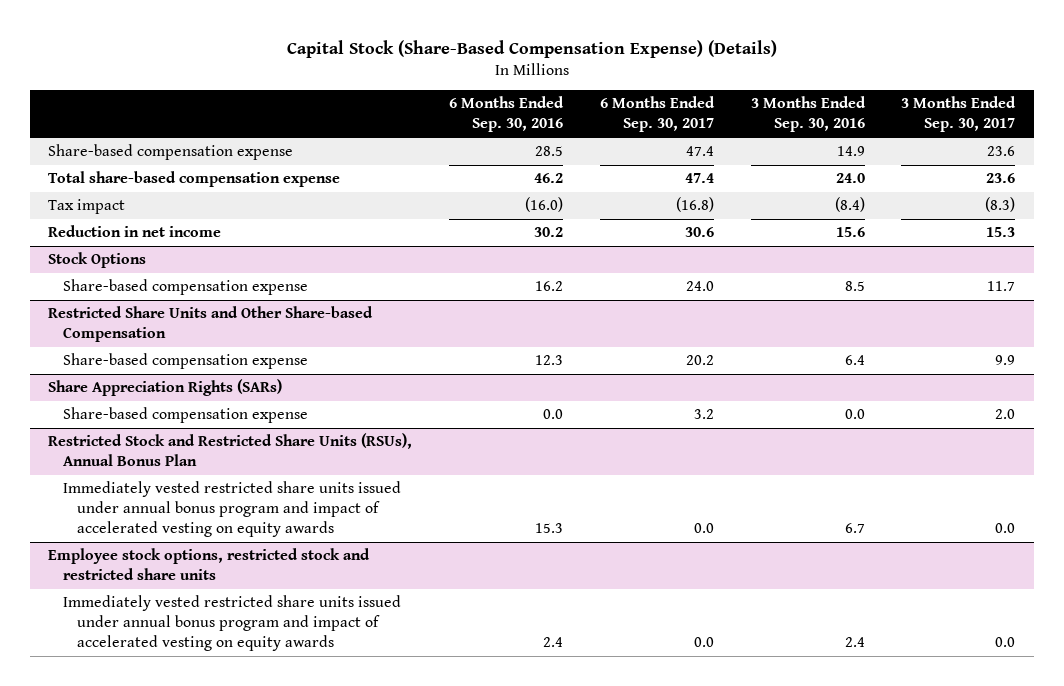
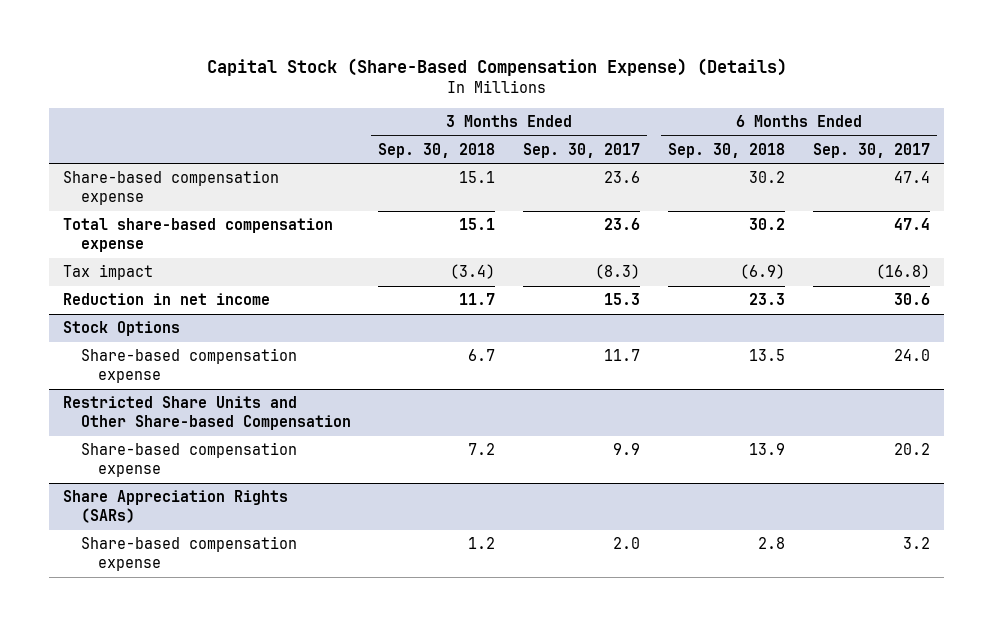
[448,96,564,133] 6 Months Ended Sep. 30, 2016 -> none
[750,96,866,133] 3 Months Ended Sep. 30, 2016 -> none
none -> [378,142,496,158] Sep. 30, 2018
none -> [668,142,786,158] Sep. 30, 2018
[48,433,413,467] Restricted Stock and Restricted Share Units (RSUs), Annual Bonus Plan -> none
[62,481,401,538] Immediately vested restricted share units issued under annual bonus program and impact of accelerated vesting on equity awards -> none
[48,548,371,581] Employee stock options, restricted stock and restricted share units -> none
[62,595,401,652] Immediately vested restricted share units issued under annual bonus program and impact of accelerated vesting on equity awards -> none

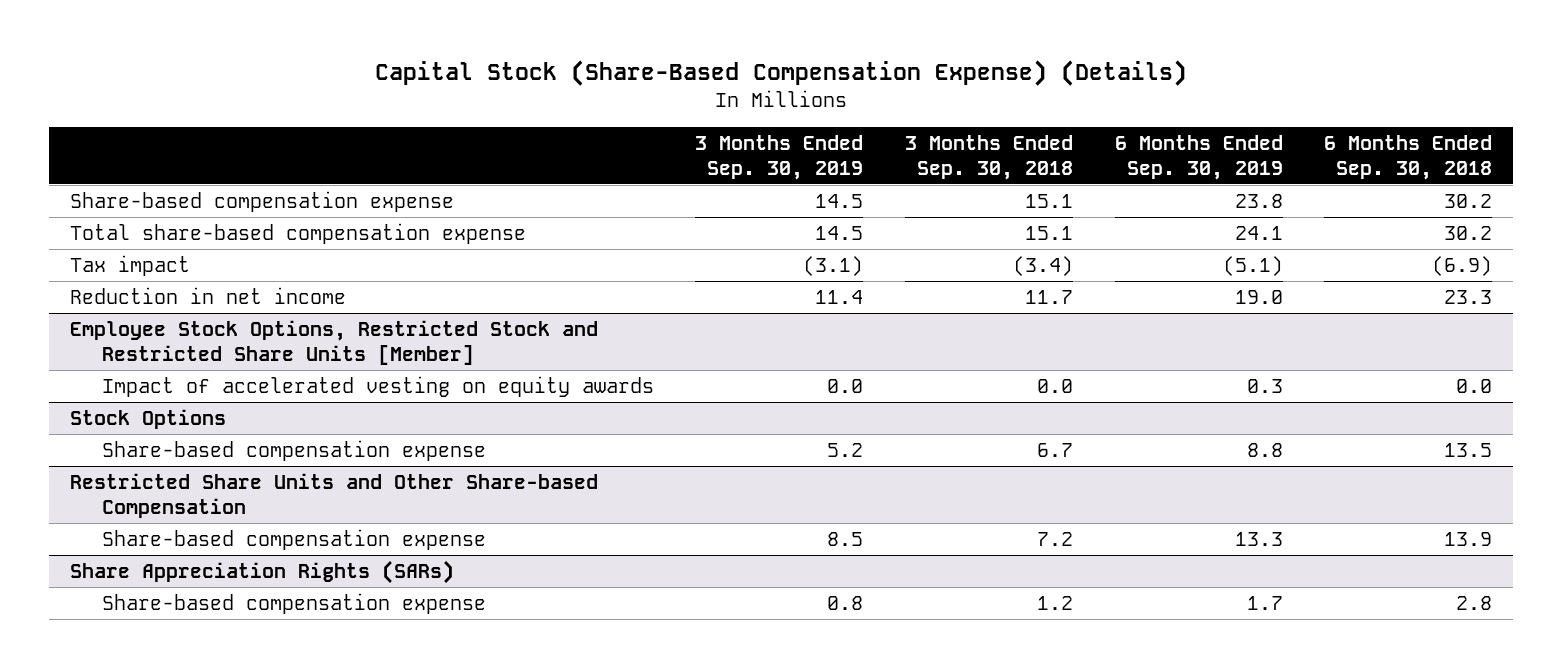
[523,142,641,158] Sep. 30, 2017 -> none
[813,142,931,158] Sep. 30, 2017 -> none
none -> [695,134,864,180] 3 Months Ended Sep. 30, 2019
none -> [1114,134,1283,180] 6 Months Ended Sep. 30, 2019
none -> [69,320,598,366] Employee Stock Options, Restricted Stock and Restricted Share Units [Member]
none -> [101,376,654,398] Impact of accelerated vesting on equity awards

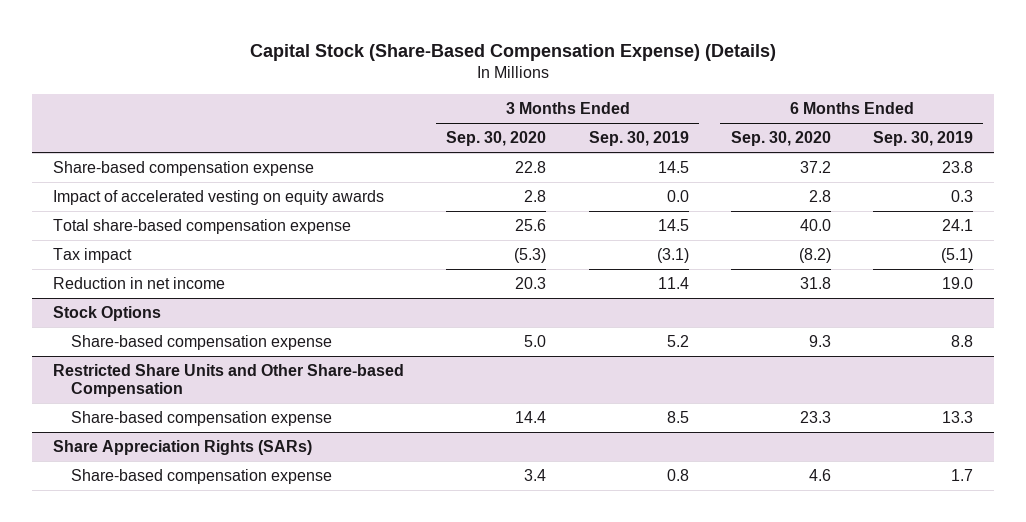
[904,134,1073,180] 3 Months Ended Sep. 30, 2018 -> none
[1324,134,1493,180] 6 Months Ended Sep. 30, 2018 -> none
none -> [446,131,547,147] Sep. 30, 2020
none -> [730,131,831,147] Sep. 30, 2020
none -> [53,189,385,205] Impact of accelerated vesting on equity awards
[69,320,598,366] Employee Stock Options, Restricted Stock and Restricted Share Units [Member] -> none
[101,376,654,398] Impact of accelerated vesting on equity awards -> none

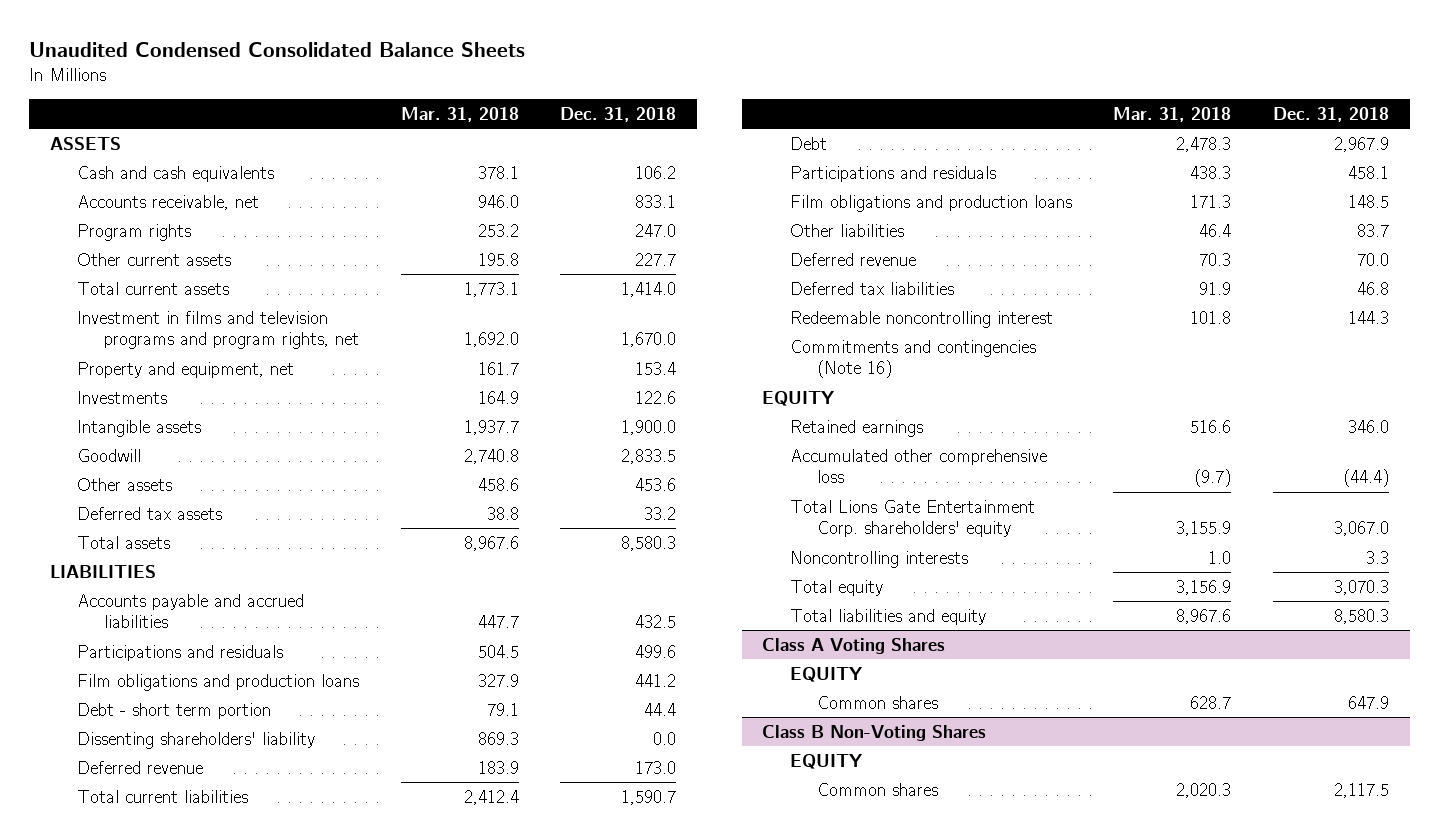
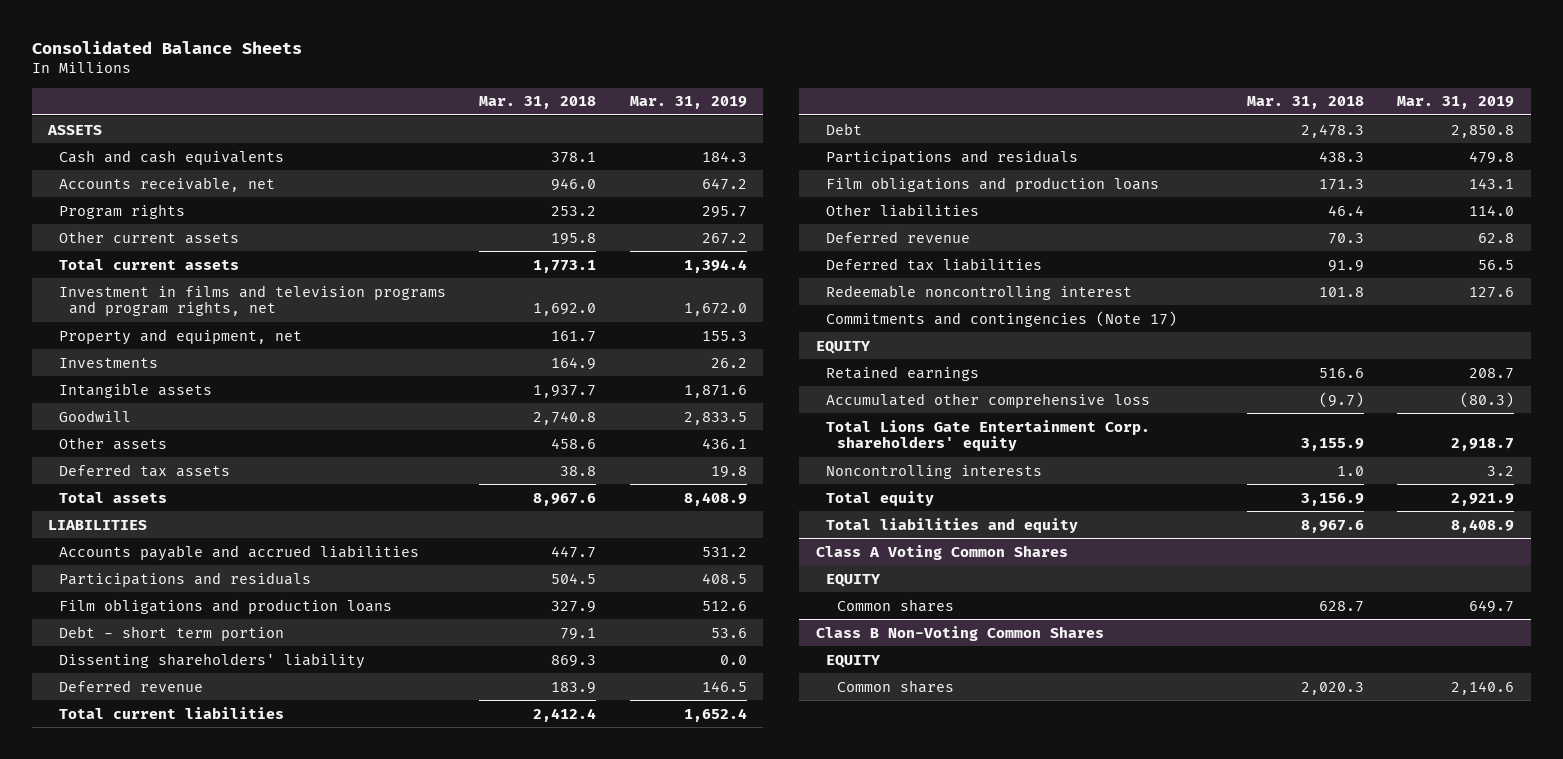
[28,41,525,57] Unaudited Condensed Consolidated Balance Sheets -> [31,40,302,54] Consolidated Balance Sheets
[560,106,677,122] Dec. 31, 2018 -> none
none -> [629,96,747,110] Mar. 31, 2019
[789,339,1036,379] Commitments and contingencies (Note 16) -> [826,310,1178,327] Commitments and contingencies (Note 17)
[762,637,946,654] Class A Voting Shares -> [815,544,1068,560] Class A Voting Common Shares
[762,724,987,741] Class B Non-Voting Shares -> [815,625,1104,641] Class B Non-Voting Common Shares

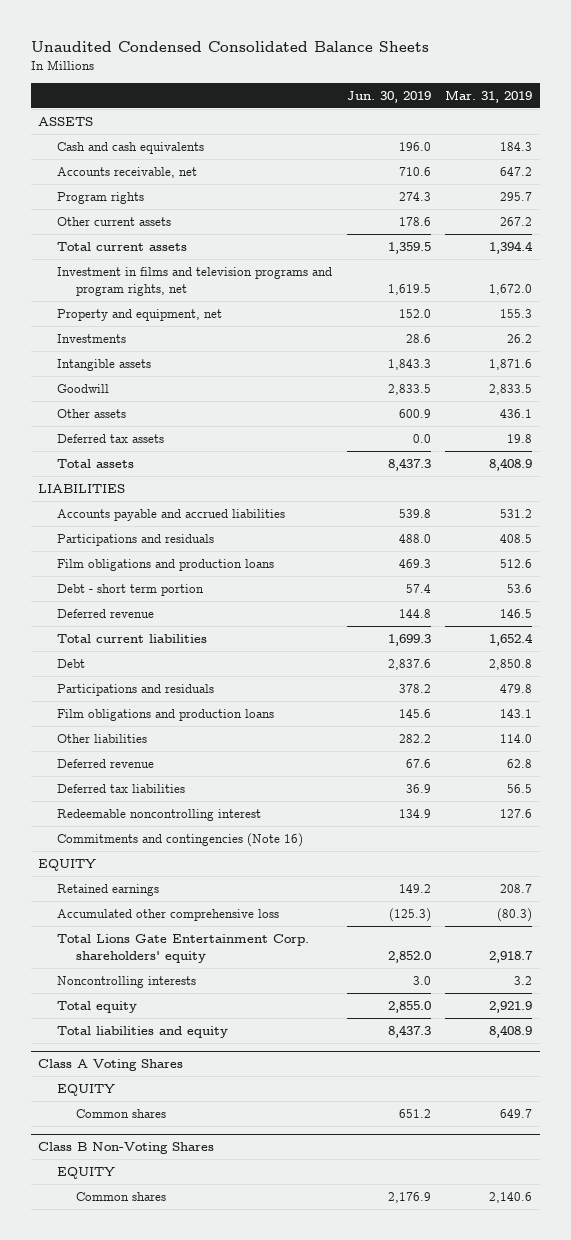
[31,40,302,54] Consolidated Balance Sheets -> [31,40,430,52] Unaudited Condensed Consolidated Balance Sheets
[479,96,597,110] Mar. 31, 2018 -> none
none -> [346,90,431,103] Jun. 30, 2019
[58,652,365,669] Dissenting shareholders' liability -> none
[826,310,1178,327] Commitments and contingencies (Note 17) -> [57,833,304,848] Commitments and contingencies (Note 16)
[815,544,1068,560] Class A Voting Common Shares -> [38,1059,184,1072] Class A Voting Shares
[815,625,1104,641] Class B Non-Voting Common Shares -> [38,1142,215,1155] Class B Non-Voting Shares

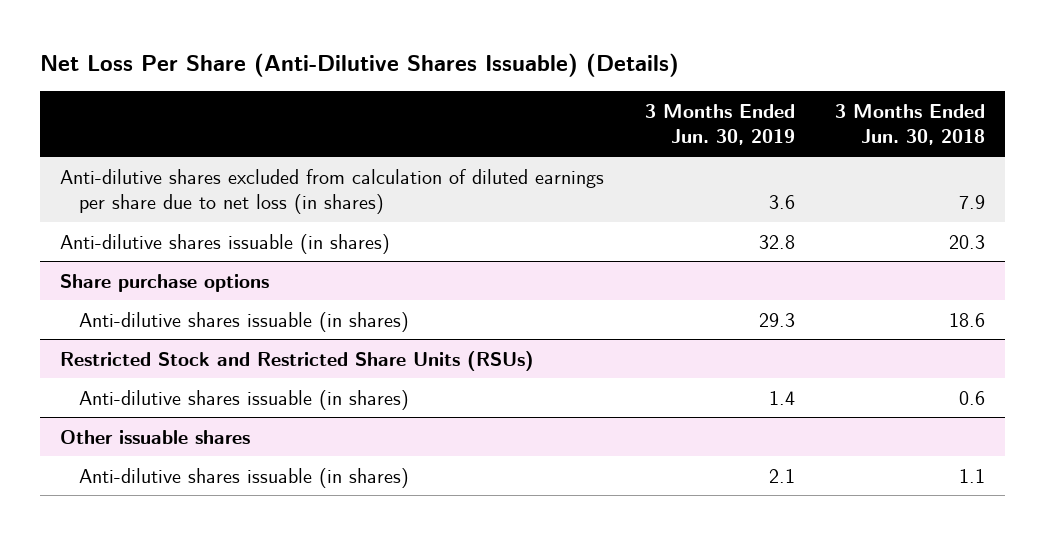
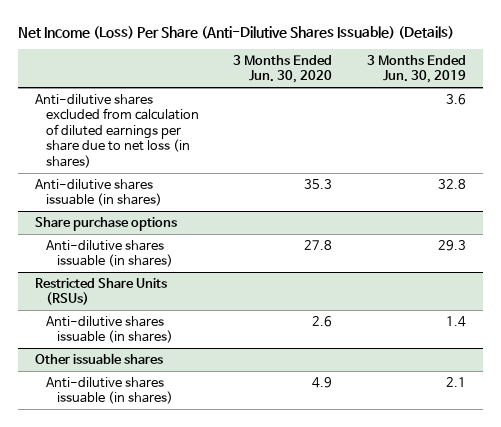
[40,53,680,78] Net Loss Per Share (Anti-Dilutive Shares Issuable) (Details) -> [17,25,454,39] Net Income (Loss) Per Share (Anti-Dilutive Shares Issuable) (Details)
[834,103,985,146] 3 Months Ended Jun. 30, 2018 -> none
none -> [233,54,333,84] 3 Months Ended Jun. 30, 2020
[60,350,535,371] Restricted Stock and Restricted Share Units (RSUs) -> [34,277,167,306] Restricted Share Units (RSUs)

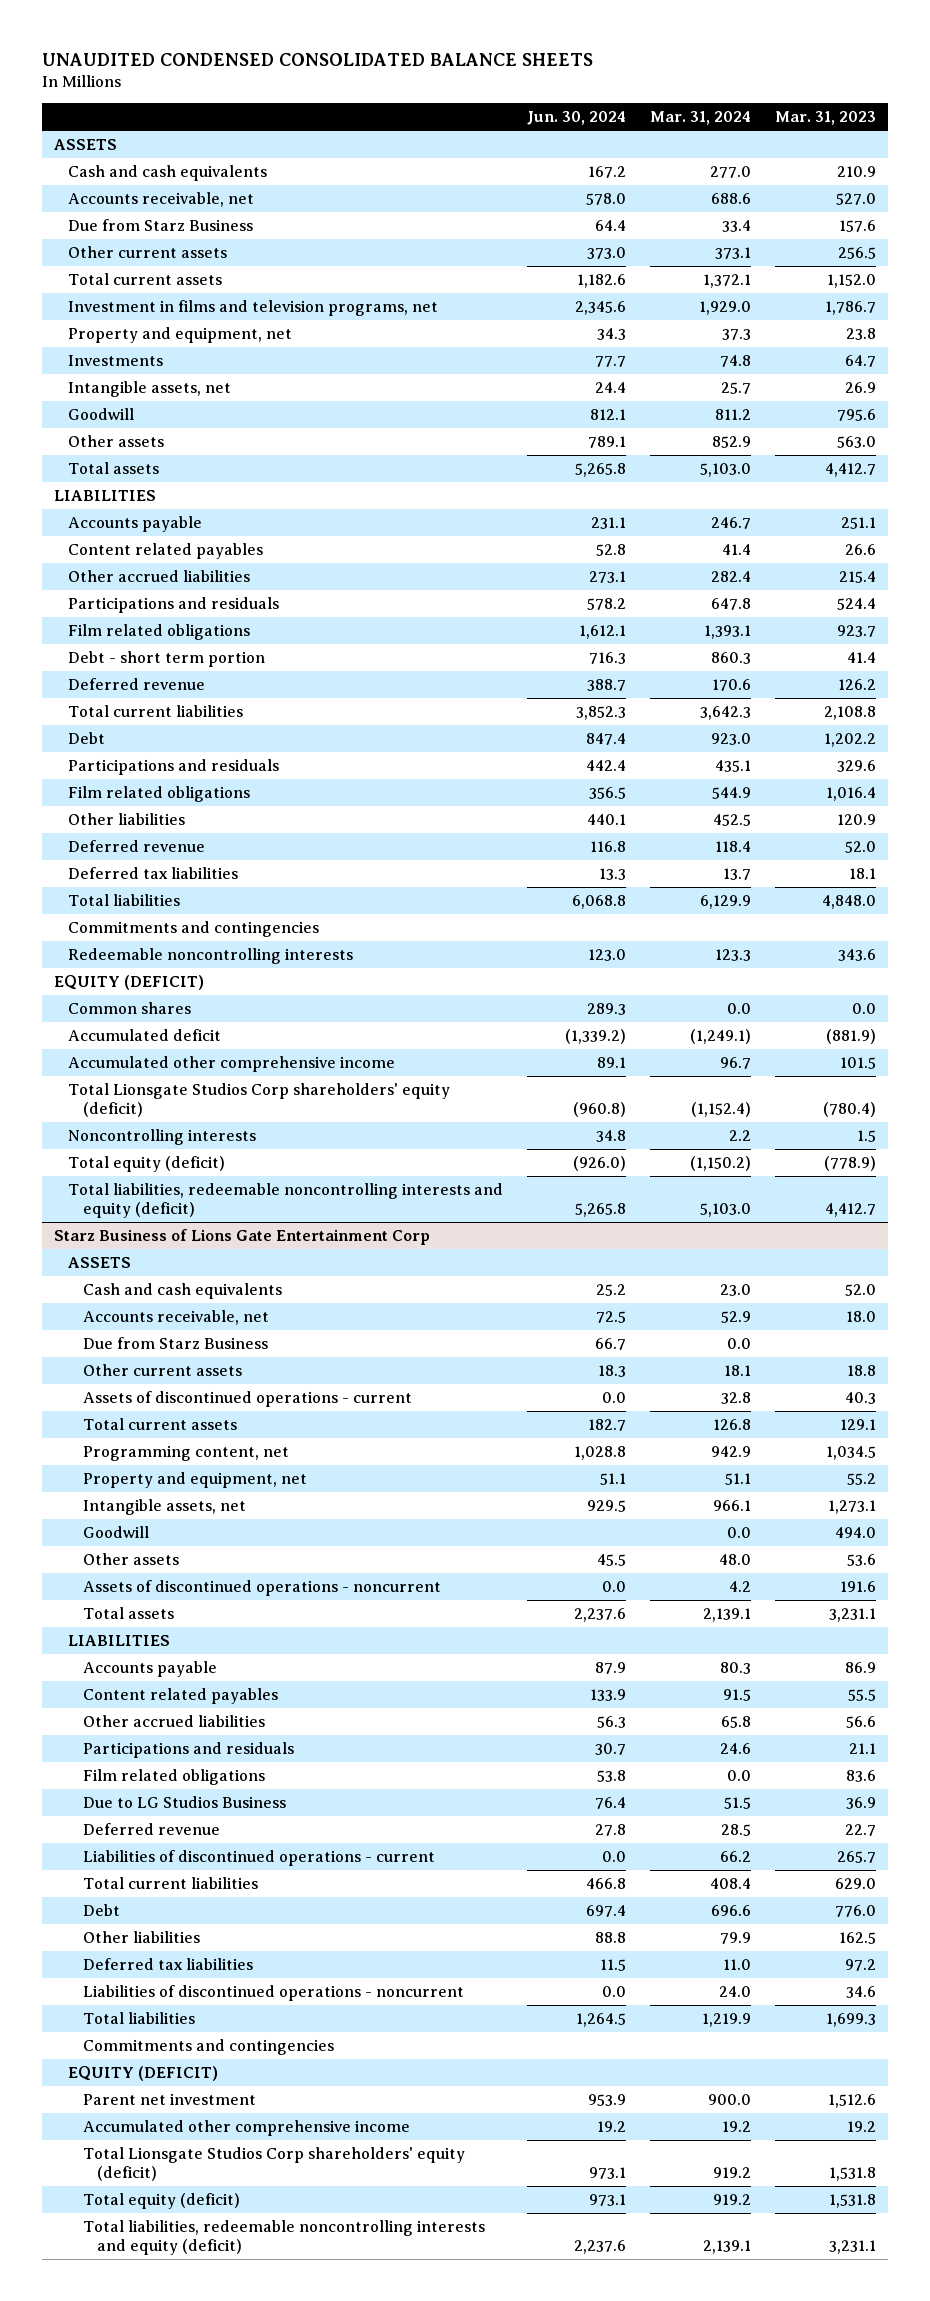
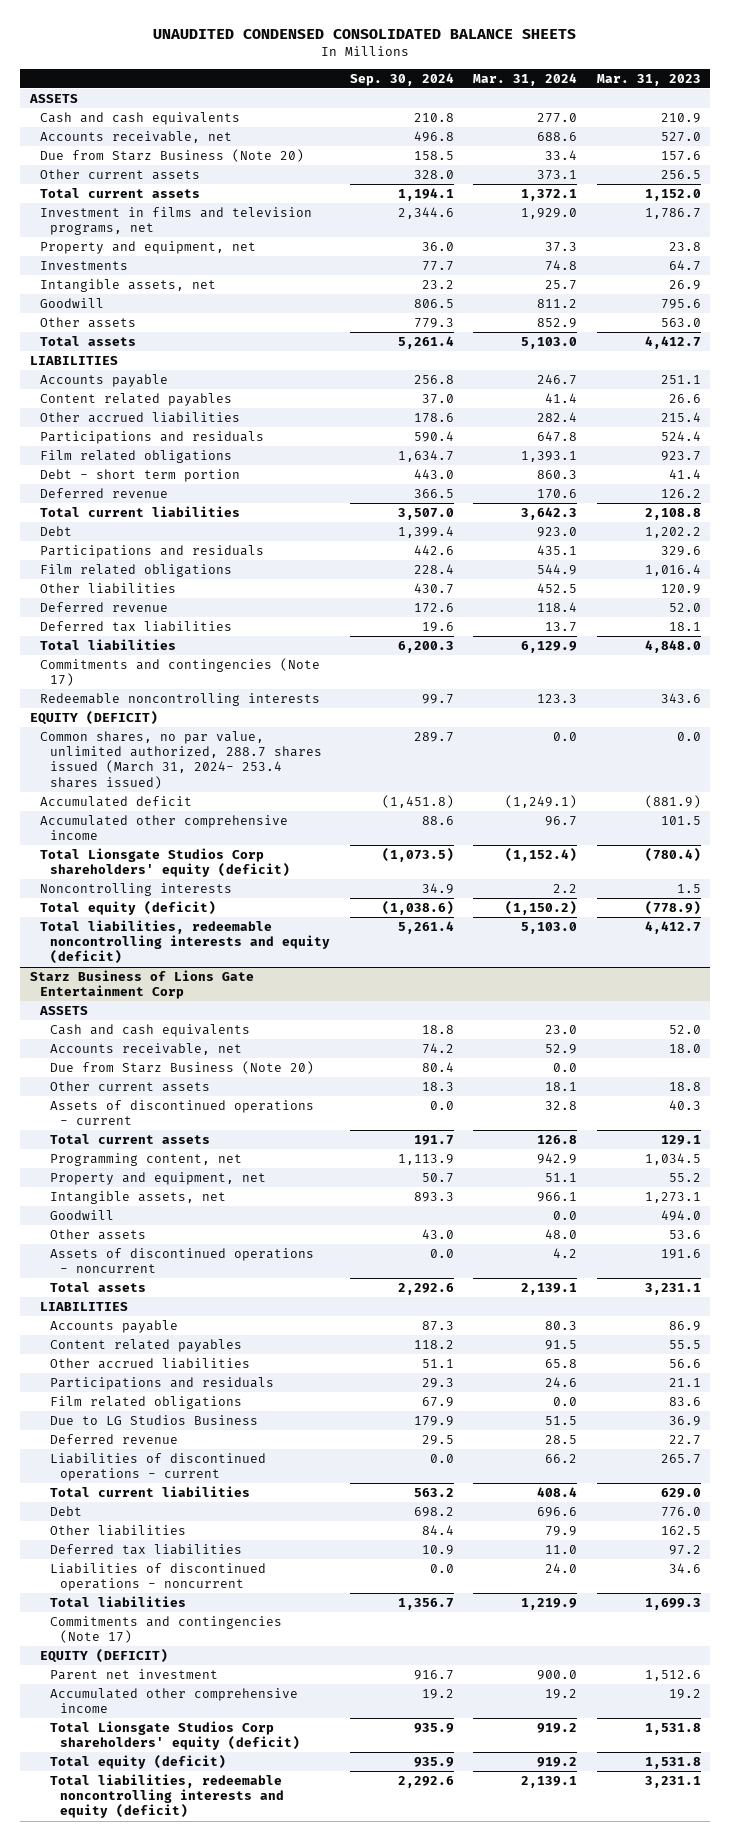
[527,111,627,126] Jun. 30, 2024 -> none
none -> [349,72,454,86] Sep. 30, 2024
[68,219,254,232] Due from Starz Business -> [39,148,304,162] Due from Starz Business (Note 20)
[68,921,320,938] Commitments and contingencies -> [39,657,320,687] Commitments and contingencies (Note 17)
[68,1002,192,1015] Common shares -> [39,730,322,789] Common shares, no par value, unlimited authorized, 288.7 shares issued (March 31, 2024- 253.4 shares issued)
[82,1337,268,1350] Due from Starz Business -> [49,1060,314,1074] Due from Starz Business (Note 20)
[82,2039,334,2056] Commitments and contingencies -> [49,1615,282,1644] Commitments and contingencies (Note 17)

